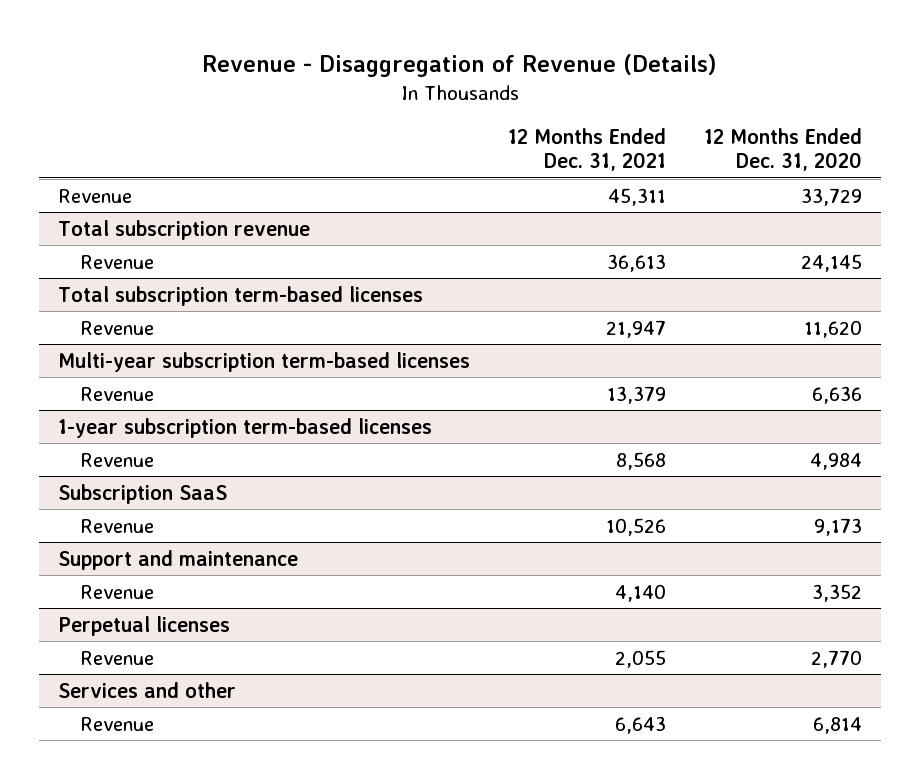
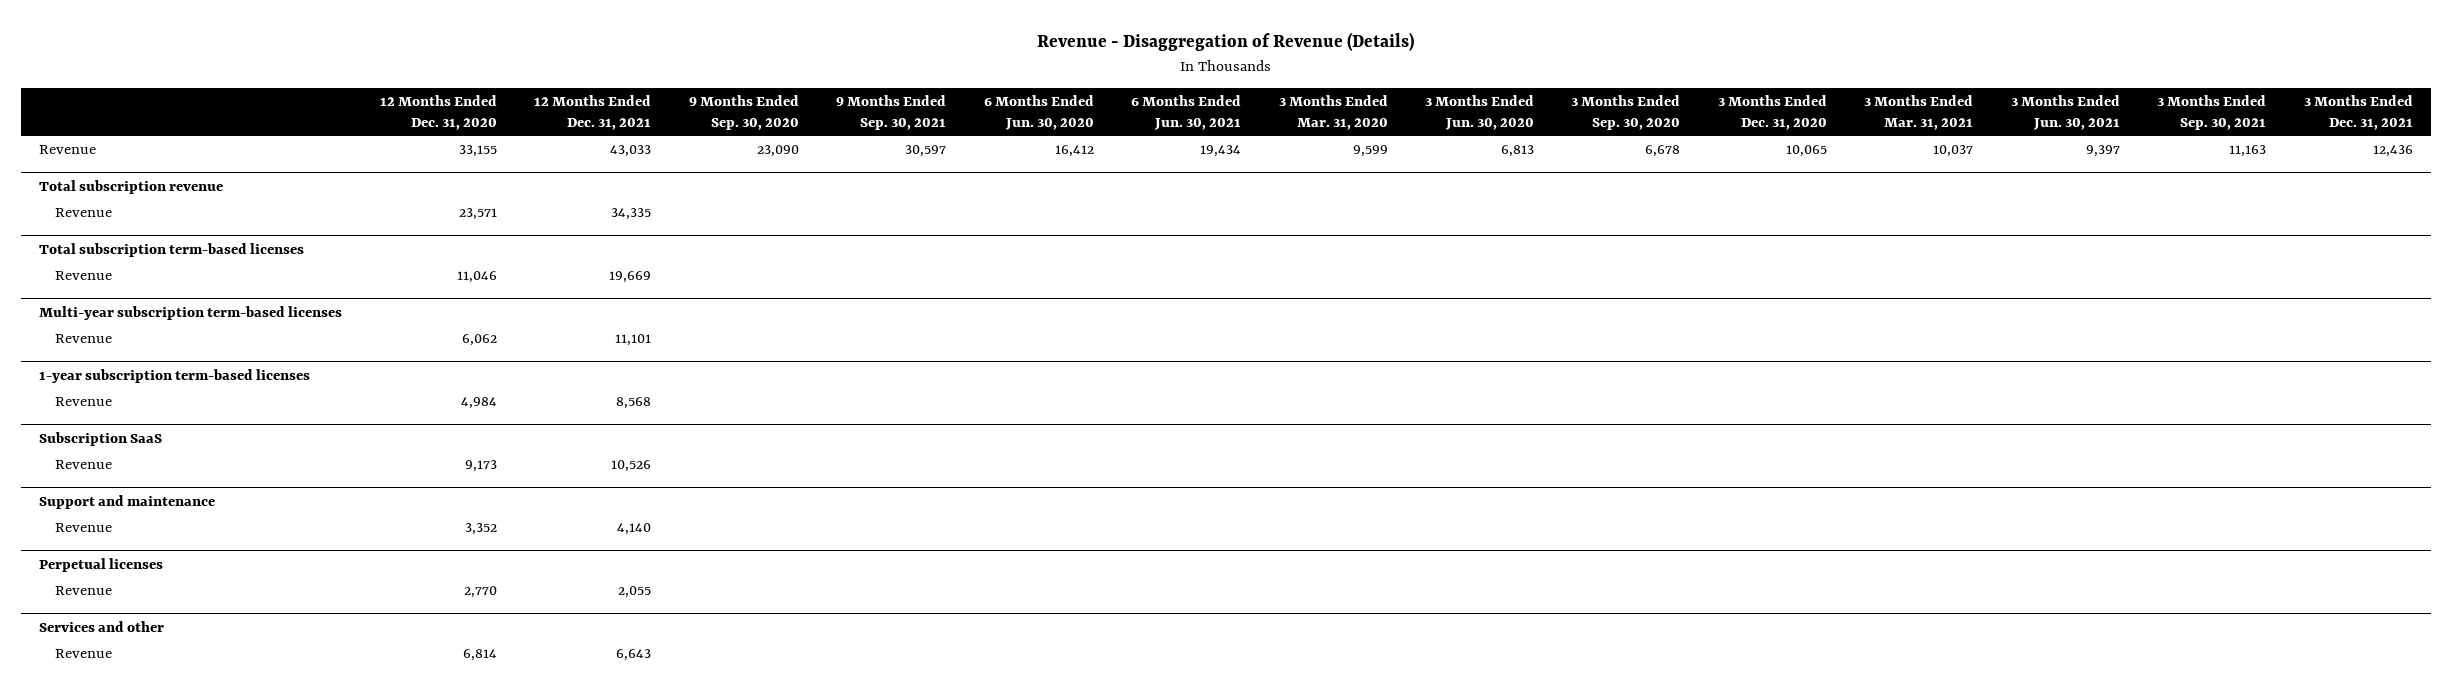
none -> [688,94,799,131] 9 Months Ended Sep. 30, 2020
none -> [836,94,947,131] 9 Months Ended Sep. 30, 2021
none -> [983,94,1094,131] 6 Months Ended Jun. 30, 2020
none -> [1131,94,1242,131] 6 Months Ended Jun. 30, 2021
none -> [1278,94,1388,131] 3 Months Ended Mar. 31, 2020
none -> [1425,94,1535,131] 3 Months Ended Jun. 30, 2020
none -> [1571,94,1681,131] 3 Months Ended Sep. 30, 2020
none -> [1717,94,1827,131] 3 Months Ended Dec. 31, 2020
none -> [1864,94,1974,131] 3 Months Ended Mar. 31, 2021
none -> [2010,94,2120,131] 3 Months Ended Jun. 30, 2021
none -> [2157,94,2267,131] 3 Months Ended Sep. 30, 2021
none -> [2303,94,2413,131] 3 Months Ended Dec. 31, 2021
[607,187,666,206] 45,311 -> [610,144,652,157] 43,033
[800,187,862,206] 33,729 -> [458,144,497,157] 33,155
[606,253,666,272] 36,613 -> [611,207,652,220] 34,335
[800,253,862,272] 24,145 -> [458,207,497,220] 23,571
[605,319,666,338] 21,947 -> [609,270,652,283] 19,669
[803,319,862,338] 11,620 -> [456,270,497,283] 11,046
[606,385,666,404] 13,379 -> [615,333,652,346] 11,101
[811,385,862,404] 6,636 -> [461,333,497,346] 6,062

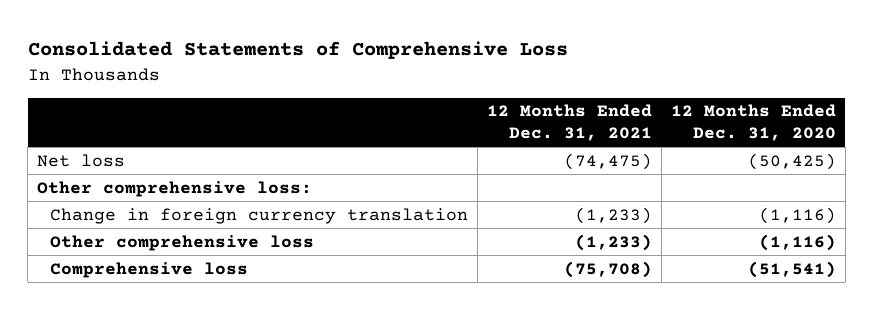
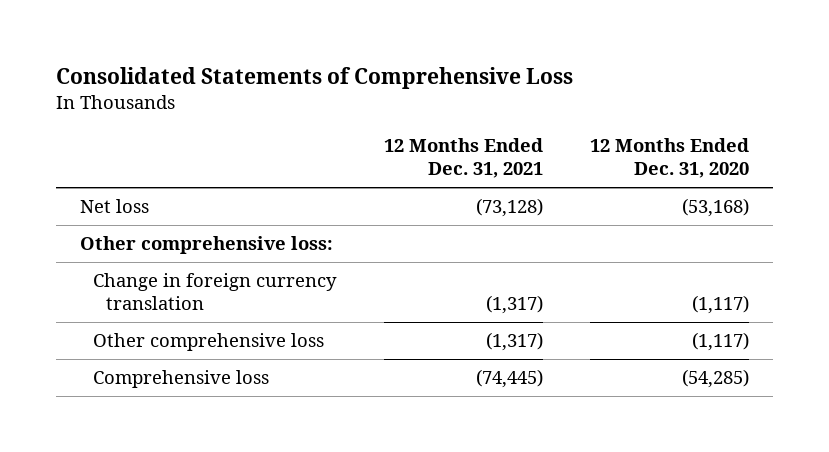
[564,152,653,170] (74,475) -> [475,198,543,218] (73,128)
[748,152,837,170] (50,425) -> [682,198,750,218] (53,168)
[575,206,653,224] (1,233) -> [485,295,543,315] (1,317)
[759,206,837,224] (1,116) -> [692,295,750,315] (1,117)
[575,233,653,251] (1,233) -> [485,332,543,352] (1,317)
[759,233,837,251] (1,116) -> [692,332,750,352] (1,117)
[564,260,653,278] (75,708) -> [475,369,543,389] (74,445)
[748,260,837,278] (51,541) -> [682,369,750,389] (54,285)

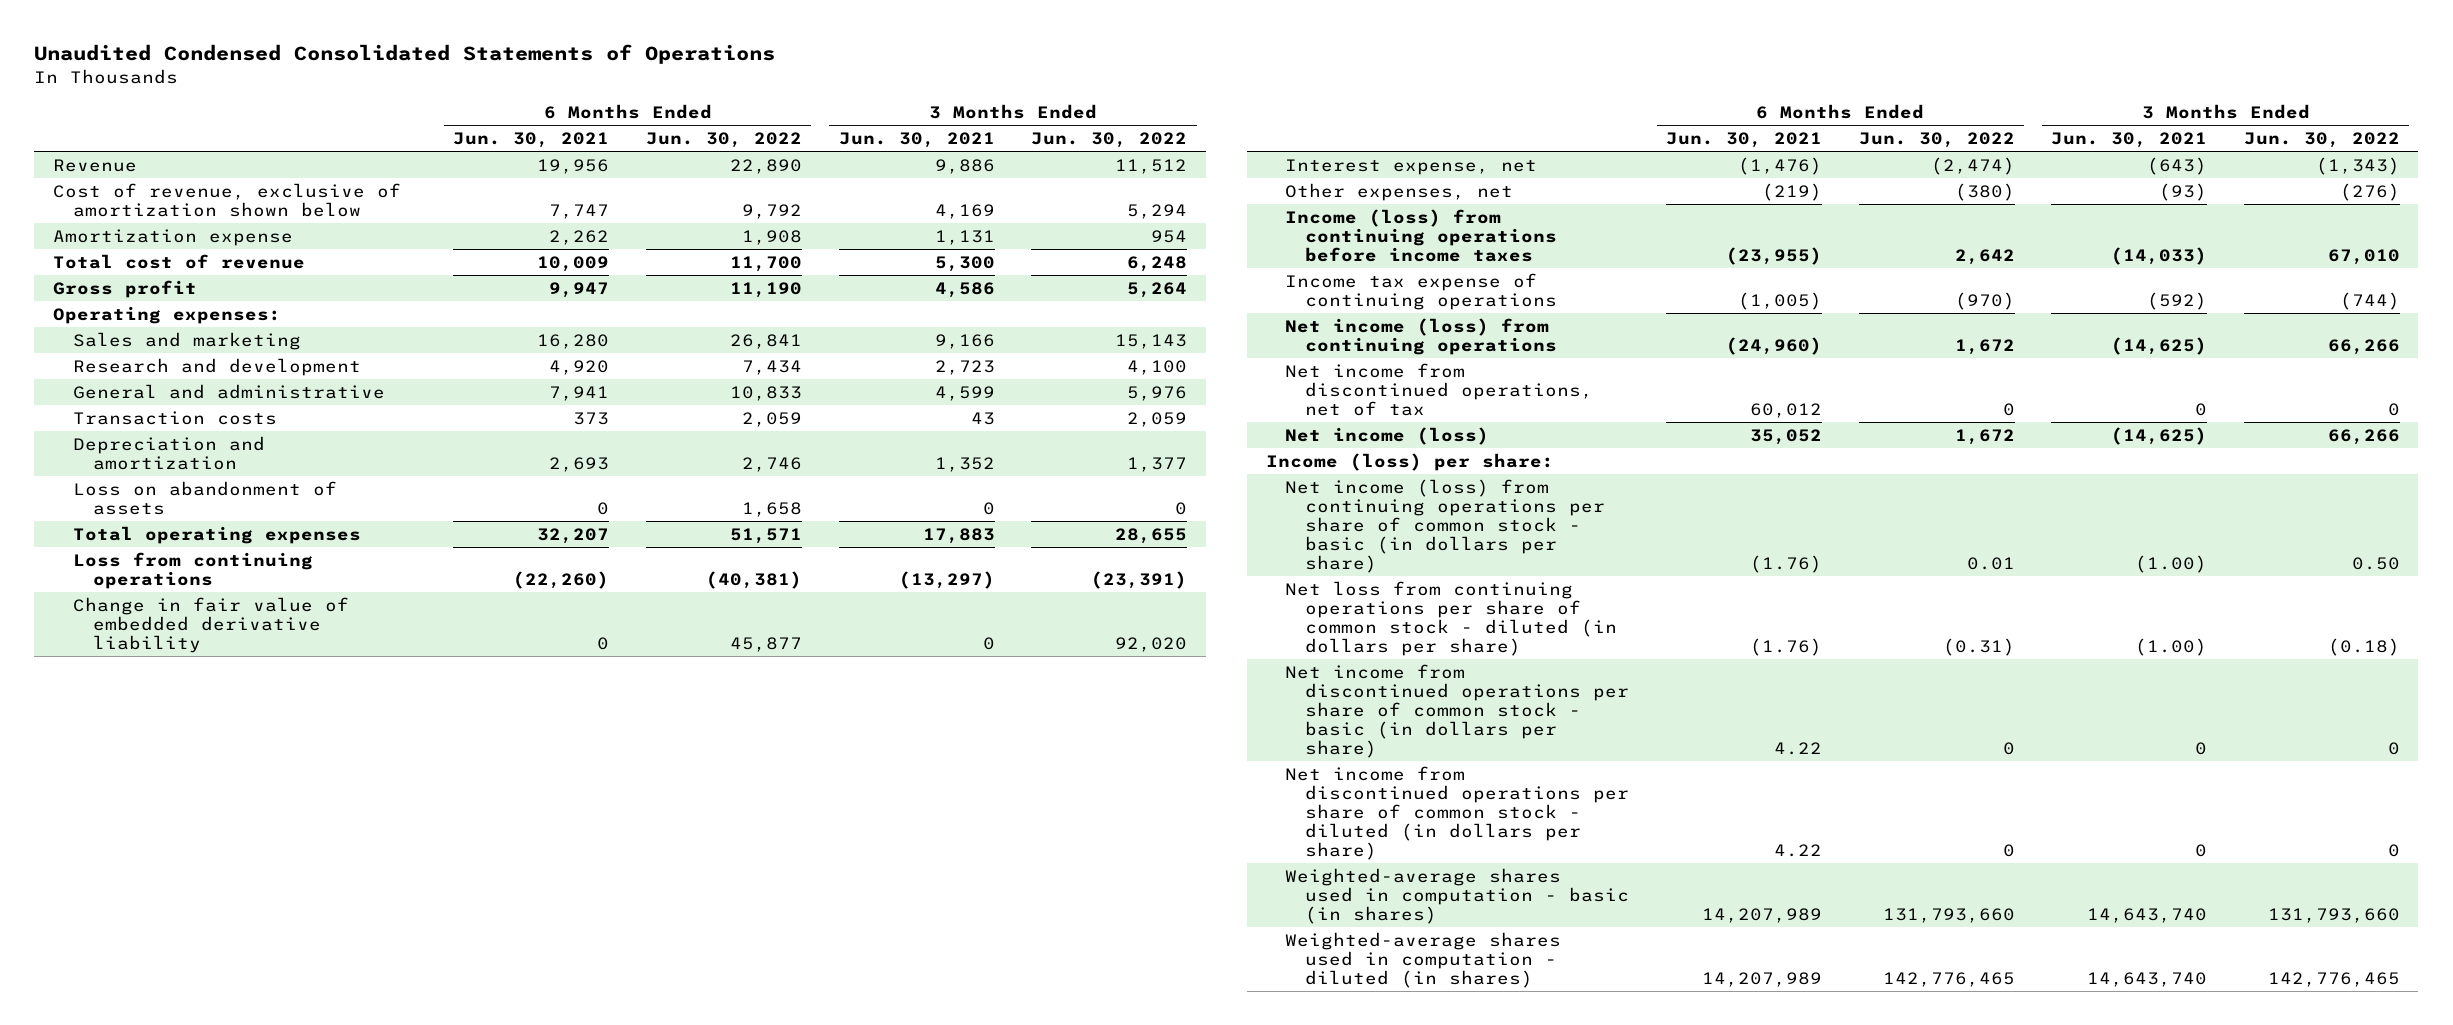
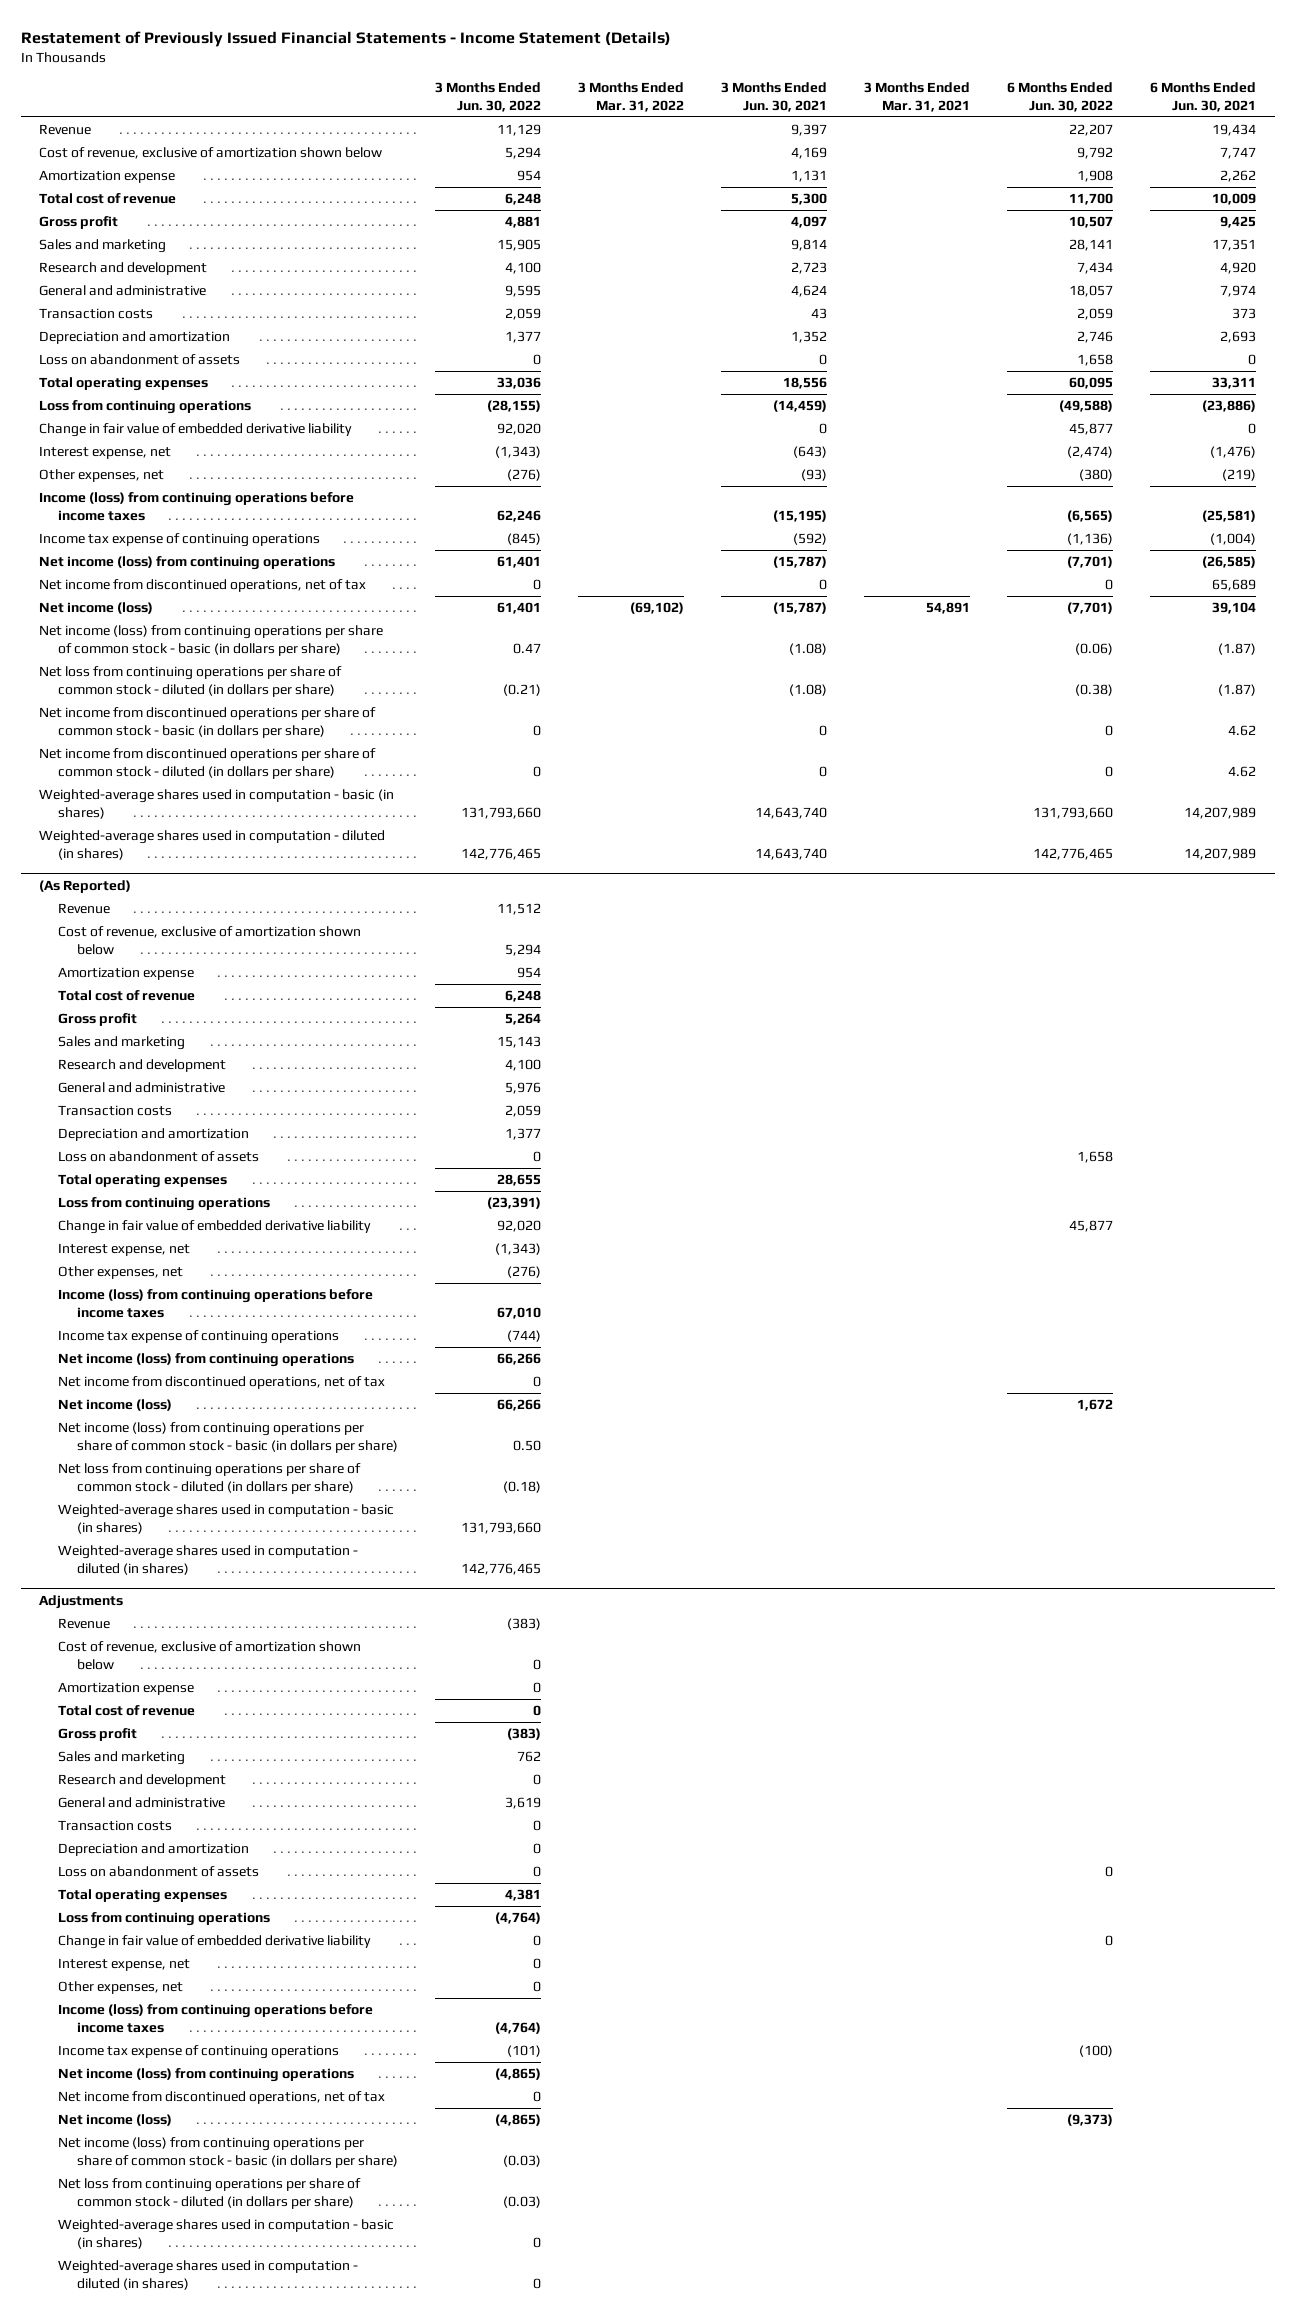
[34,44,776,65] Unaudited Condensed Consolidated Statements of Operations -> [20,30,671,47] Restatement of Previously Issued Financial Statements - Income Statement (Details)
none -> [578,82,685,112] 3 Months Ended Mar. 31, 2022
none -> [864,82,971,112] 3 Months Ended Mar. 31, 2021
[537,158,610,174] 19,956 -> [1212,124,1257,137] 19,434
[729,158,802,174] 22,890 -> [1069,124,1114,137] 22,207
[934,158,995,174] 9,886 -> [791,124,828,137] 9,397
[1115,158,1188,174] 11,512 -> [497,124,542,137] 11,129
[52,305,281,324] Operating expenses: -> none
[549,281,610,298] 9,947 -> [1220,216,1257,229] 9,425
[729,281,802,298] 11,190 -> [1069,216,1114,229] 10,507
[934,281,995,298] 4,586 -> [791,216,828,229] 4,097
[1127,281,1188,298] 5,264 -> [505,216,542,229] 4,881
[537,333,610,349] 16,280 -> [1212,239,1257,252] 17,351
[729,333,802,349] 26,841 -> [1069,239,1114,252] 28,141
[934,333,995,349] 9,166 -> [791,239,828,252] 9,814
[1115,333,1188,349] 15,143 -> [497,239,542,252] 15,905
[549,385,610,401] 7,941 -> [1220,285,1257,298] 7,974
[729,385,802,401] 10,833 -> [1069,285,1114,298] 18,057
[934,385,995,401] 4,599 -> [791,285,828,298] 4,624
[1127,385,1188,401] 5,976 -> [505,285,542,298] 9,595
[537,527,610,544] 32,207 -> [1212,377,1257,390] 33,311
[729,527,802,544] 51,571 -> [1069,377,1114,390] 60,095
[922,527,995,544] 17,883 -> [783,377,828,390] 18,556
[1115,527,1188,544] 28,655 -> [497,377,542,390] 33,036
[513,570,610,589] (22,260) -> [1202,400,1257,413] (23,886)
[705,570,802,589] (40,381) -> [1059,400,1114,413] (49,588)
[898,570,995,589] (13,297) -> [773,400,828,413] (14,459)
[1091,570,1188,589] (23,391) -> [487,400,542,413] (28,155)
[1265,452,1554,471] Income (loss) per share: -> none
[1725,247,1822,266] (23,955) -> [1202,509,1257,522] (25,581)
[1954,249,2015,266] 2,642 -> [1067,509,1114,522] (6,565)
[2111,247,2208,266] (14,033) -> [773,509,828,522] (15,195)
[2328,249,2401,266] 67,010 -> [497,509,542,522] 62,246
[1737,291,1822,310] (1,005) -> [1210,533,1257,546] (1,004)
[1954,291,2015,310] (970) -> [1067,533,1114,546] (1,136)
[2340,291,2401,310] (744) -> [507,533,542,546] (845)
[1725,336,1822,355] (24,960) -> [1202,556,1257,569] (26,585)
[1954,338,2015,355] 1,672 -> [1067,556,1114,569] (7,701)
[2111,336,2208,355] (14,625) -> [773,556,828,569] (15,787)
[2328,338,2401,355] 66,266 -> [497,556,542,569] 61,401
[1749,403,1822,419] 60,012 -> [1212,579,1257,592] 65,689
[1749,428,1822,445] 35,052 -> [1212,602,1257,615] 39,104
[1954,428,2015,445] 1,672 -> [1067,602,1114,615] (7,701)
[2111,426,2208,445] (14,625) -> [773,602,828,615] (15,787)
[2328,428,2401,445] 66,266 -> [497,602,542,615] 61,401
[1749,555,1822,574] (1.76) -> [1218,642,1257,655] (1.87)
[1966,557,2015,571] 0.01 -> [1075,642,1114,655] (0.06)
[2135,555,2208,574] (1.00) -> [789,642,828,655] (1.08)
[2352,557,2401,571] 0.50 -> [513,642,542,654] 0.47
[1749,638,1822,657] (1.76) -> [1218,683,1257,696] (1.87)
[1942,638,2015,657] (0.31) -> [1075,683,1114,696] (0.38)
[2135,638,2208,657] (1.00) -> [789,683,828,696] (1.08)
[2328,638,2401,657] (0.18) -> [503,683,542,696] (0.21)
[1773,742,1822,756] 4.22 -> [1228,724,1257,736] 4.62
[1773,844,1822,858] 4.22 -> [1228,765,1257,777] 4.62
none -> [39,879,132,893] (As Reported)
none -> [58,903,111,915] Revenue
none -> [58,926,362,955] Cost of revenue, exclusive of amortization shown below
none -> [58,967,195,981] Amortization expense
none -> [58,990,196,1002] Total cost of revenue
none -> [58,1013,138,1027] Gross profit
none -> [58,1036,186,1051] Sales and marketing
none -> [58,1059,227,1073] Research and development
none -> [58,1082,226,1094] General and administrative
none -> [58,1105,173,1117] Transaction costs
none -> [58,1128,250,1142] Depreciation and amortization
none -> [58,1151,260,1163] Loss on abandonment of assets
none -> [58,1174,228,1189] Total operating expenses
none -> [58,1197,271,1212] Loss from continuing operations
none -> [58,1220,372,1235] Change in fair value of embedded derivative liability
none -> [58,1243,191,1257] Interest expense, net
none -> [58,1266,184,1280] Other expenses, net
none -> [58,1289,374,1318] Income (loss) from continuing operations before income taxes
none -> [58,1330,340,1345] Income tax expense of continuing operations
none -> [58,1353,355,1368] Net income (loss) from continuing operations
none -> [58,1376,386,1390] Net income from discontinued operations, net of tax
none -> [58,1399,173,1412] Net income (loss)
none -> [58,1422,399,1453] Net income (loss) from continuing operations per share of common stock - basic (in dollars per share)
none -> [58,1463,362,1494] Net loss from continuing operations per share of common stock - diluted (in dollars per share)
none -> [58,1504,395,1534] Weighted-average shares used in computation - basic (in shares)
none -> [58,1545,359,1575] Weighted-average shares used in computation - diluted (in shares)
none -> [39,1594,124,1609] Adjustments
none -> [58,1618,111,1630] Revenue
none -> [58,1641,362,1670] Cost of revenue, exclusive of amortization shown below
none -> [58,1682,195,1696] Amortization expense
none -> [58,1705,196,1717] Total cost of revenue
none -> [58,1728,138,1742] Gross profit
none -> [58,1751,186,1766] Sales and marketing
none -> [58,1774,227,1788] Research and development
none -> [58,1797,226,1809] General and administrative
none -> [58,1820,173,1832] Transaction costs
none -> [58,1843,250,1857] Depreciation and amortization
none -> [58,1866,260,1878] Loss on abandonment of assets
none -> [58,1889,228,1904] Total operating expenses
none -> [58,1912,271,1927] Loss from continuing operations
none -> [58,1935,372,1950] Change in fair value of embedded derivative liability
none -> [58,1958,191,1972] Interest expense, net
none -> [58,1981,184,1995] Other expenses, net
none -> [58,2004,374,2033] Income (loss) from continuing operations before income taxes
none -> [58,2045,340,2060] Income tax expense of continuing operations
none -> [58,2068,355,2083] Net income (loss) from continuing operations
none -> [58,2091,386,2105] Net income from discontinued operations, net of tax
none -> [58,2114,173,2127] Net income (loss)
none -> [58,2137,399,2168] Net income (loss) from continuing operations per share of common stock - basic (in dollars per share)
none -> [58,2178,362,2209] Net loss from continuing operations per share of common stock - diluted (in dollars per share)
none -> [58,2219,395,2249] Weighted-average shares used in computation - basic (in shares)
none -> [58,2260,359,2290] Weighted-average shares used in computation - diluted (in shares)

